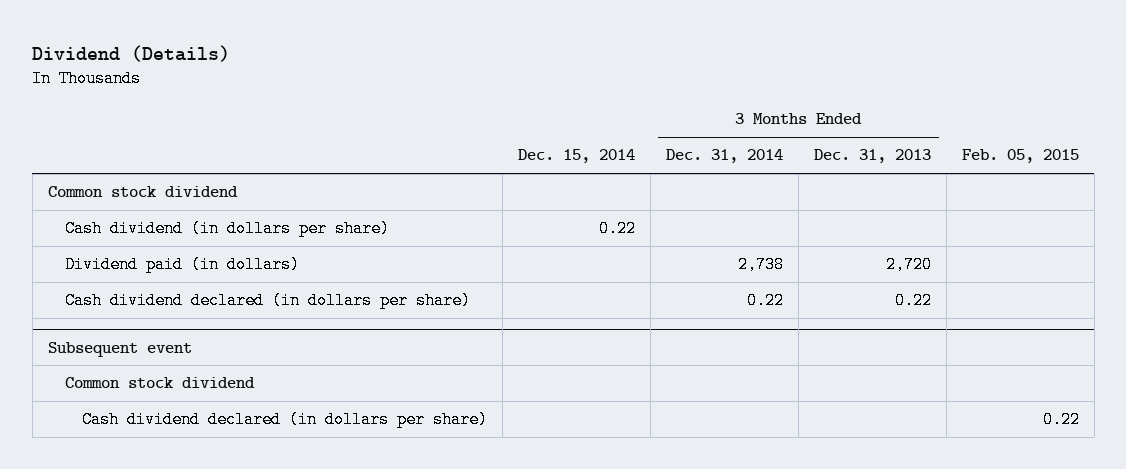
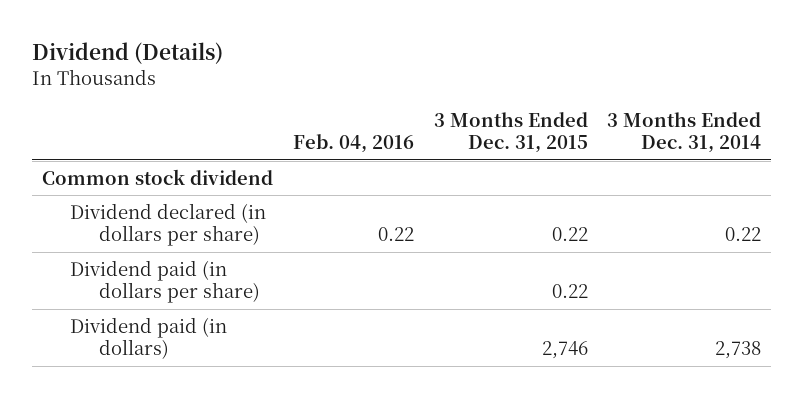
[517,149,635,164] Dec. 15, 2014 -> none
[813,149,931,164] Dec. 31, 2013 -> none
[961,149,1079,164] Feb. 05, 2015 -> none
none -> [292,134,414,154] Feb. 04, 2016
none -> [433,112,588,154] 3 Months Ended Dec. 31, 2015
none -> [70,202,267,247] Dividend declared (in dollars per share)
[64,220,390,238] Cash dividend (in dollars per share) -> [70,259,260,304] Dividend paid (in dollars per share)
[64,292,471,310] Cash dividend declared (in dollars per share) -> none
[47,341,192,357] Subsequent event -> none
[64,377,255,389] Common stock dividend -> none
[81,411,488,429] Cash dividend declared (in dollars per share) -> none

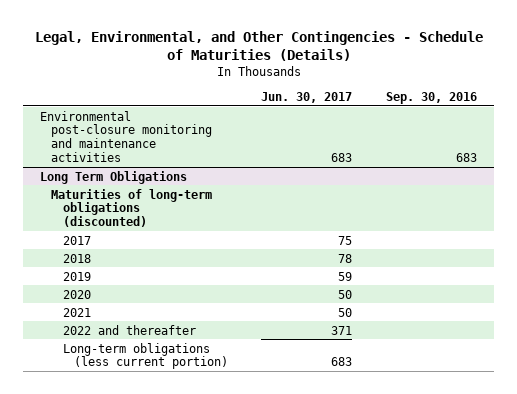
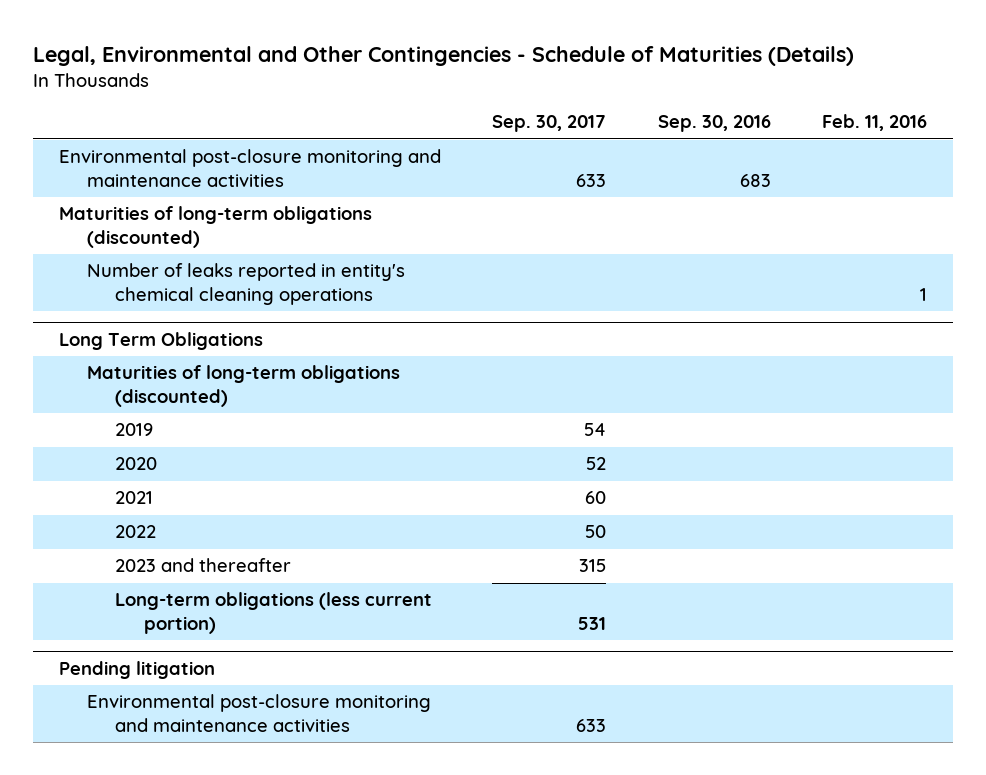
[34,30,483,61] Legal, Environmental, and Other Contingencies - Schedule of Maturities (Details) -> [32,45,854,66] Legal, Environmental and Other Contingencies - Schedule of Maturities (Details)
[261,91,353,103] Jun. 30, 2017 -> none
none -> [492,115,607,133] Sep. 30, 2017
none -> [822,114,928,132] Feb. 11, 2016
none -> [58,206,372,248] Maturities of long-term obligations (discounted)
none -> [86,263,405,305] Number of leaks reported in entity's chemical cleaning operations
[62,235,91,245] 2017 -> none
[62,253,91,263] 2018 -> none
none -> [115,525,157,539] 2022
[62,324,196,335] 2022 and thereafter -> [115,558,292,573] 2023 and thereafter
none -> [58,661,215,680] Pending litigation
none -> [86,694,431,732] Environmental post-closure monitoring and maintenance activities

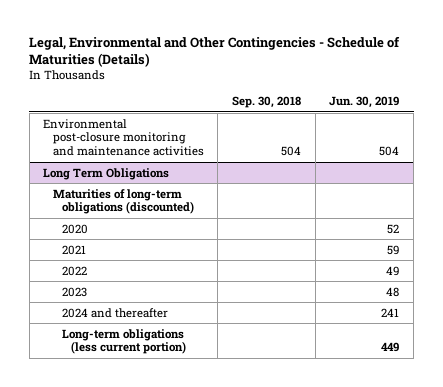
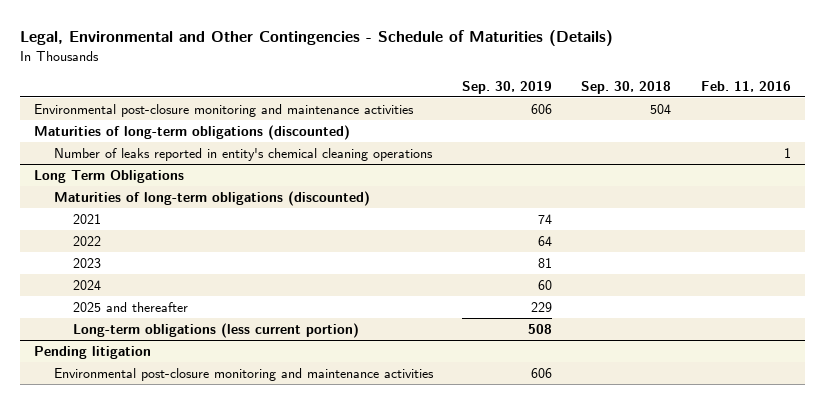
[329,96,400,109] Jun. 30, 2019 -> none
none -> [462,80,553,94] Sep. 30, 2019
none -> [700,80,791,92] Feb. 11, 2016
none -> [34,124,351,140] Maturities of long-term obligations (discounted)
none -> [53,147,433,161] Number of leaks reported in entity's chemical cleaning operations
[61,223,88,234] 2020 -> none
none -> [73,279,102,290] 2024
[61,307,168,318] 2024 and thereafter -> [73,301,189,312] 2025 and thereafter
none -> [34,345,152,359] Pending litigation
none -> [53,367,434,381] Environmental post-closure monitoring and maintenance activities

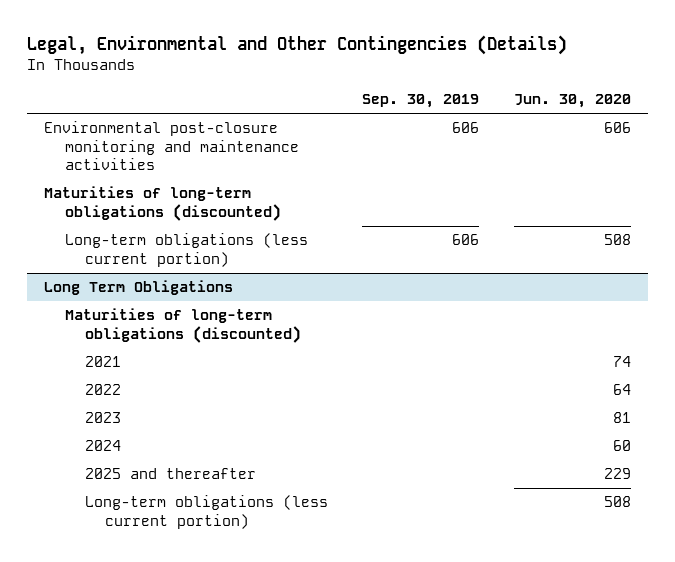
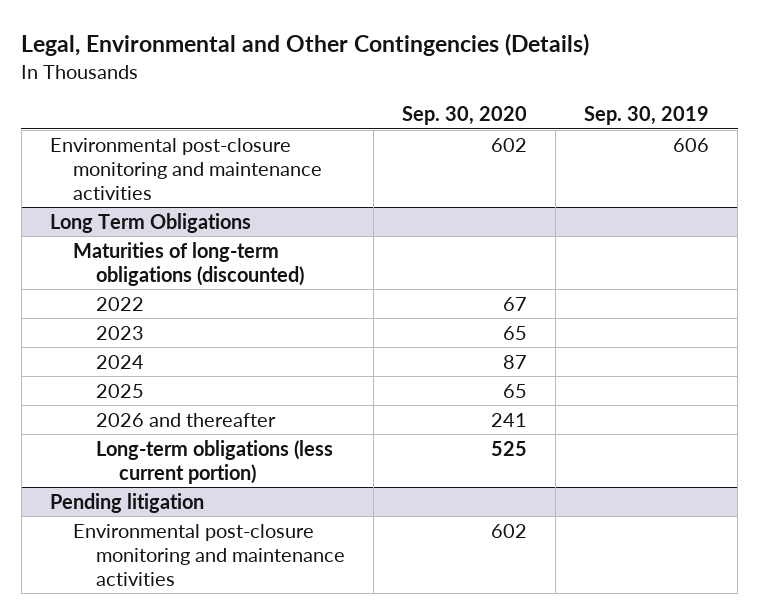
[513,94,631,109] Jun. 30, 2020 -> none
none -> [402,106,528,126] Sep. 30, 2020
[44,186,281,221] Maturities of long-term obligations (discounted) -> none
[64,233,308,267] Long-term obligations (less current portion) -> none
[84,356,121,368] 2021 -> none
none -> [95,383,144,398] 2025
[84,468,256,480] 2025 and thereafter -> [95,412,276,427] 2026 and thereafter
none -> [49,492,204,513] Pending litigation
none -> [72,523,345,586] Environmental post-closure monitoring and maintenance activities

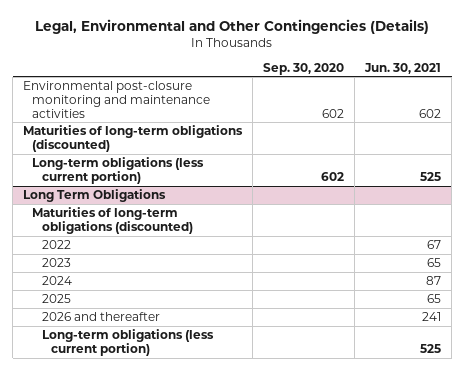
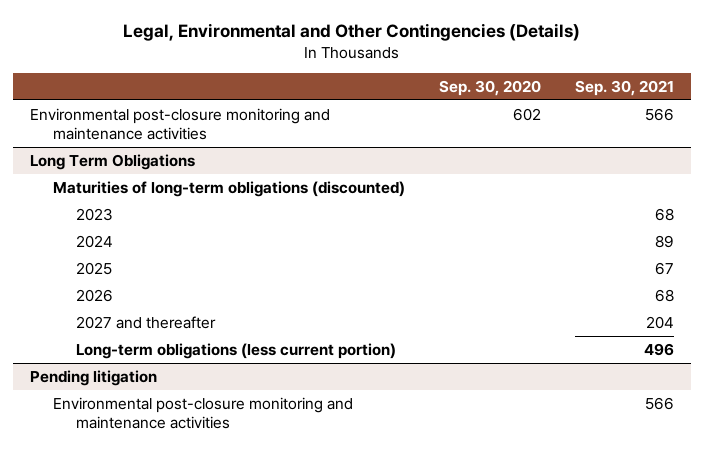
[364,62,442,74] Jun. 30, 2021 -> none
none -> [575,80,675,97] Sep. 30, 2021
[23,124,244,152] Maturities of long-term obligations (discounted) -> none
[32,156,205,184] Long-term obligations (less current portion) -> none
[41,239,71,249] 2022 -> none
none -> [75,288,113,302] 2026
[41,311,160,321] 2026 and thereafter -> [75,315,216,329] 2027 and thereafter
none -> [30,369,158,386] Pending litigation
none -> [52,396,353,430] Environmental post-closure monitoring and maintenance activities

